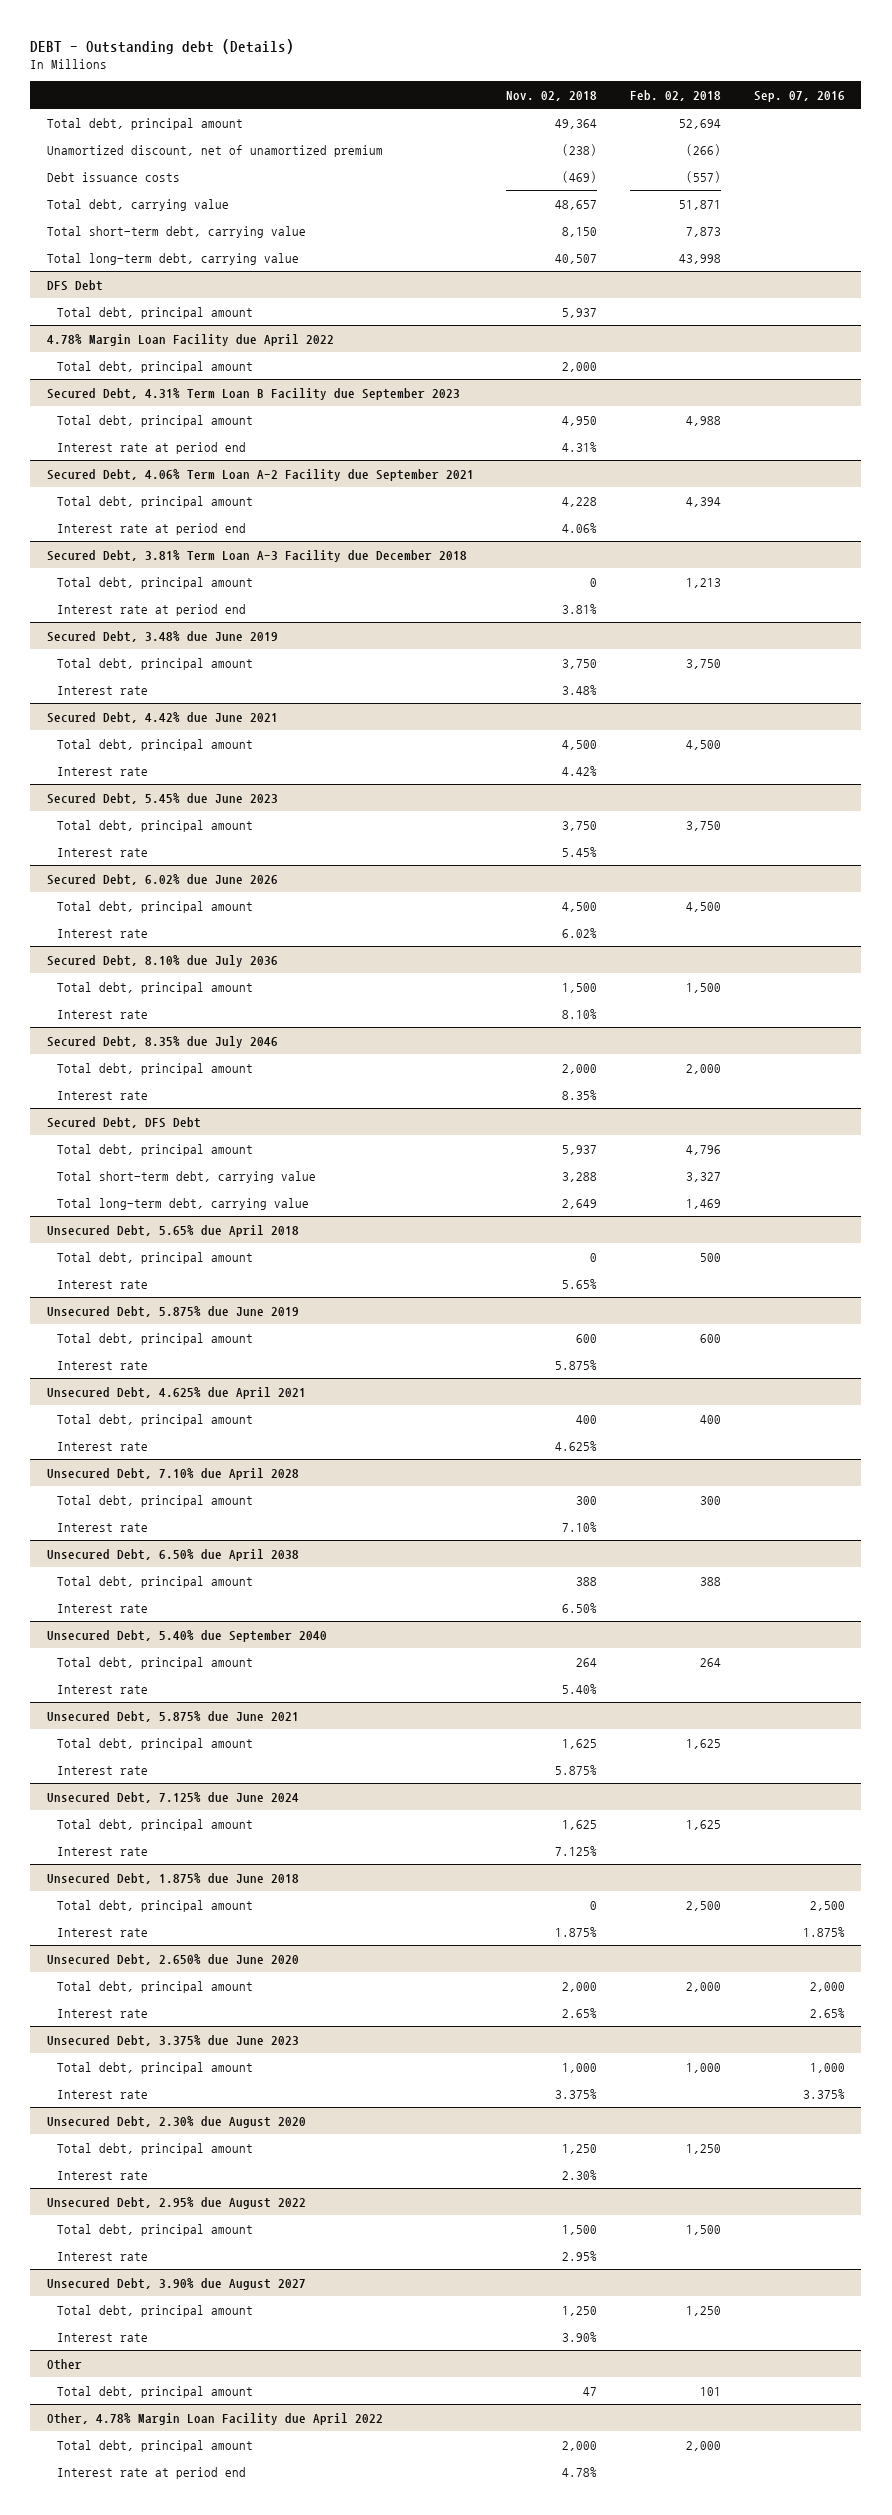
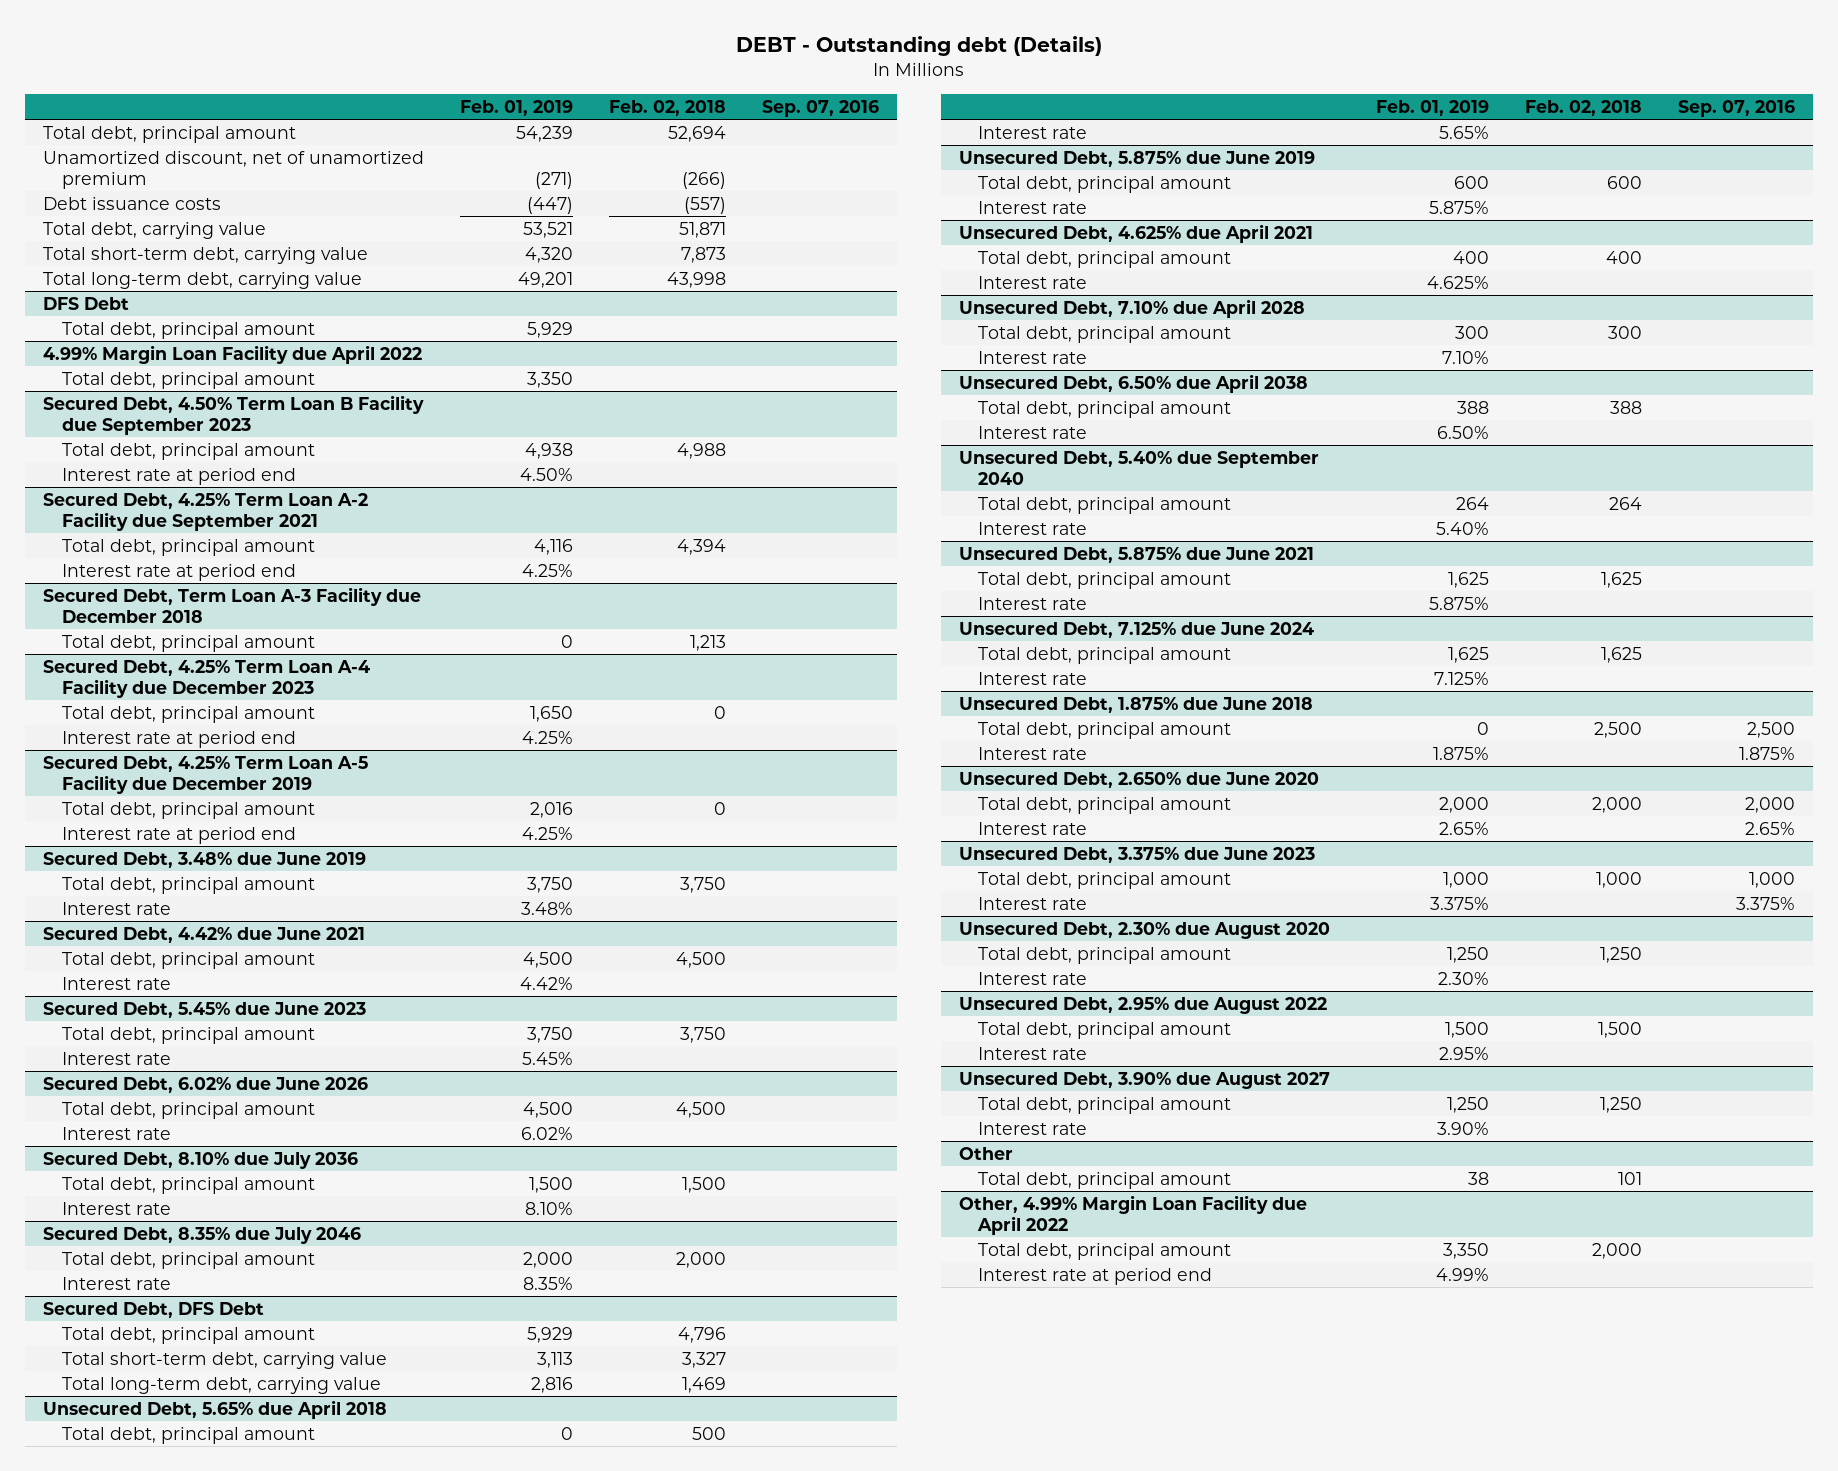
[506,91,598,102] Nov. 02, 2018 -> none
none -> [459,99,573,116] Feb. 01, 2019
[46,333,334,346] 4.78% Margin Loan Facility due April 2022 -> none
[57,360,254,373] Total debt, principal amount -> none
none -> [42,344,422,364] 4.99% Margin Loan Facility due April 2022
none -> [62,371,316,389] Total debt, principal amount
[46,387,460,400] Secured Debt, 4.31% Term Loan B Facility due September 2023 -> [42,394,424,435] Secured Debt, 4.50% Term Loan B Facility due September 2023
[46,468,474,481] Secured Debt, 4.06% Term Loan A-2 Facility due September 2021 -> [42,492,368,531] Secured Debt, 4.25% Term Loan A-2 Facility due September 2021
[46,549,467,562] Secured Debt, 3.81% Term Loan A-3 Facility due December 2018 -> [42,586,421,623] Secured Debt, Term Loan A-3 Facility due December 2018
[57,603,247,616] Interest rate at period end -> none
none -> [42,659,370,698] Secured Debt, 4.25% Term Loan A-4 Facility due December 2023
none -> [62,705,316,723] Total debt, principal amount
none -> [62,730,297,748] Interest rate at period end
none -> [42,755,368,794] Secured Debt, 4.25% Term Loan A-5 Facility due December 2019
none -> [62,801,316,819] Total debt, principal amount
none -> [62,826,297,844] Interest rate at period end
[46,2412,383,2425] Other, 4.78% Margin Loan Facility due April 2022 -> [959,1194,1308,1235] Other, 4.99% Margin Loan Facility due April 2022

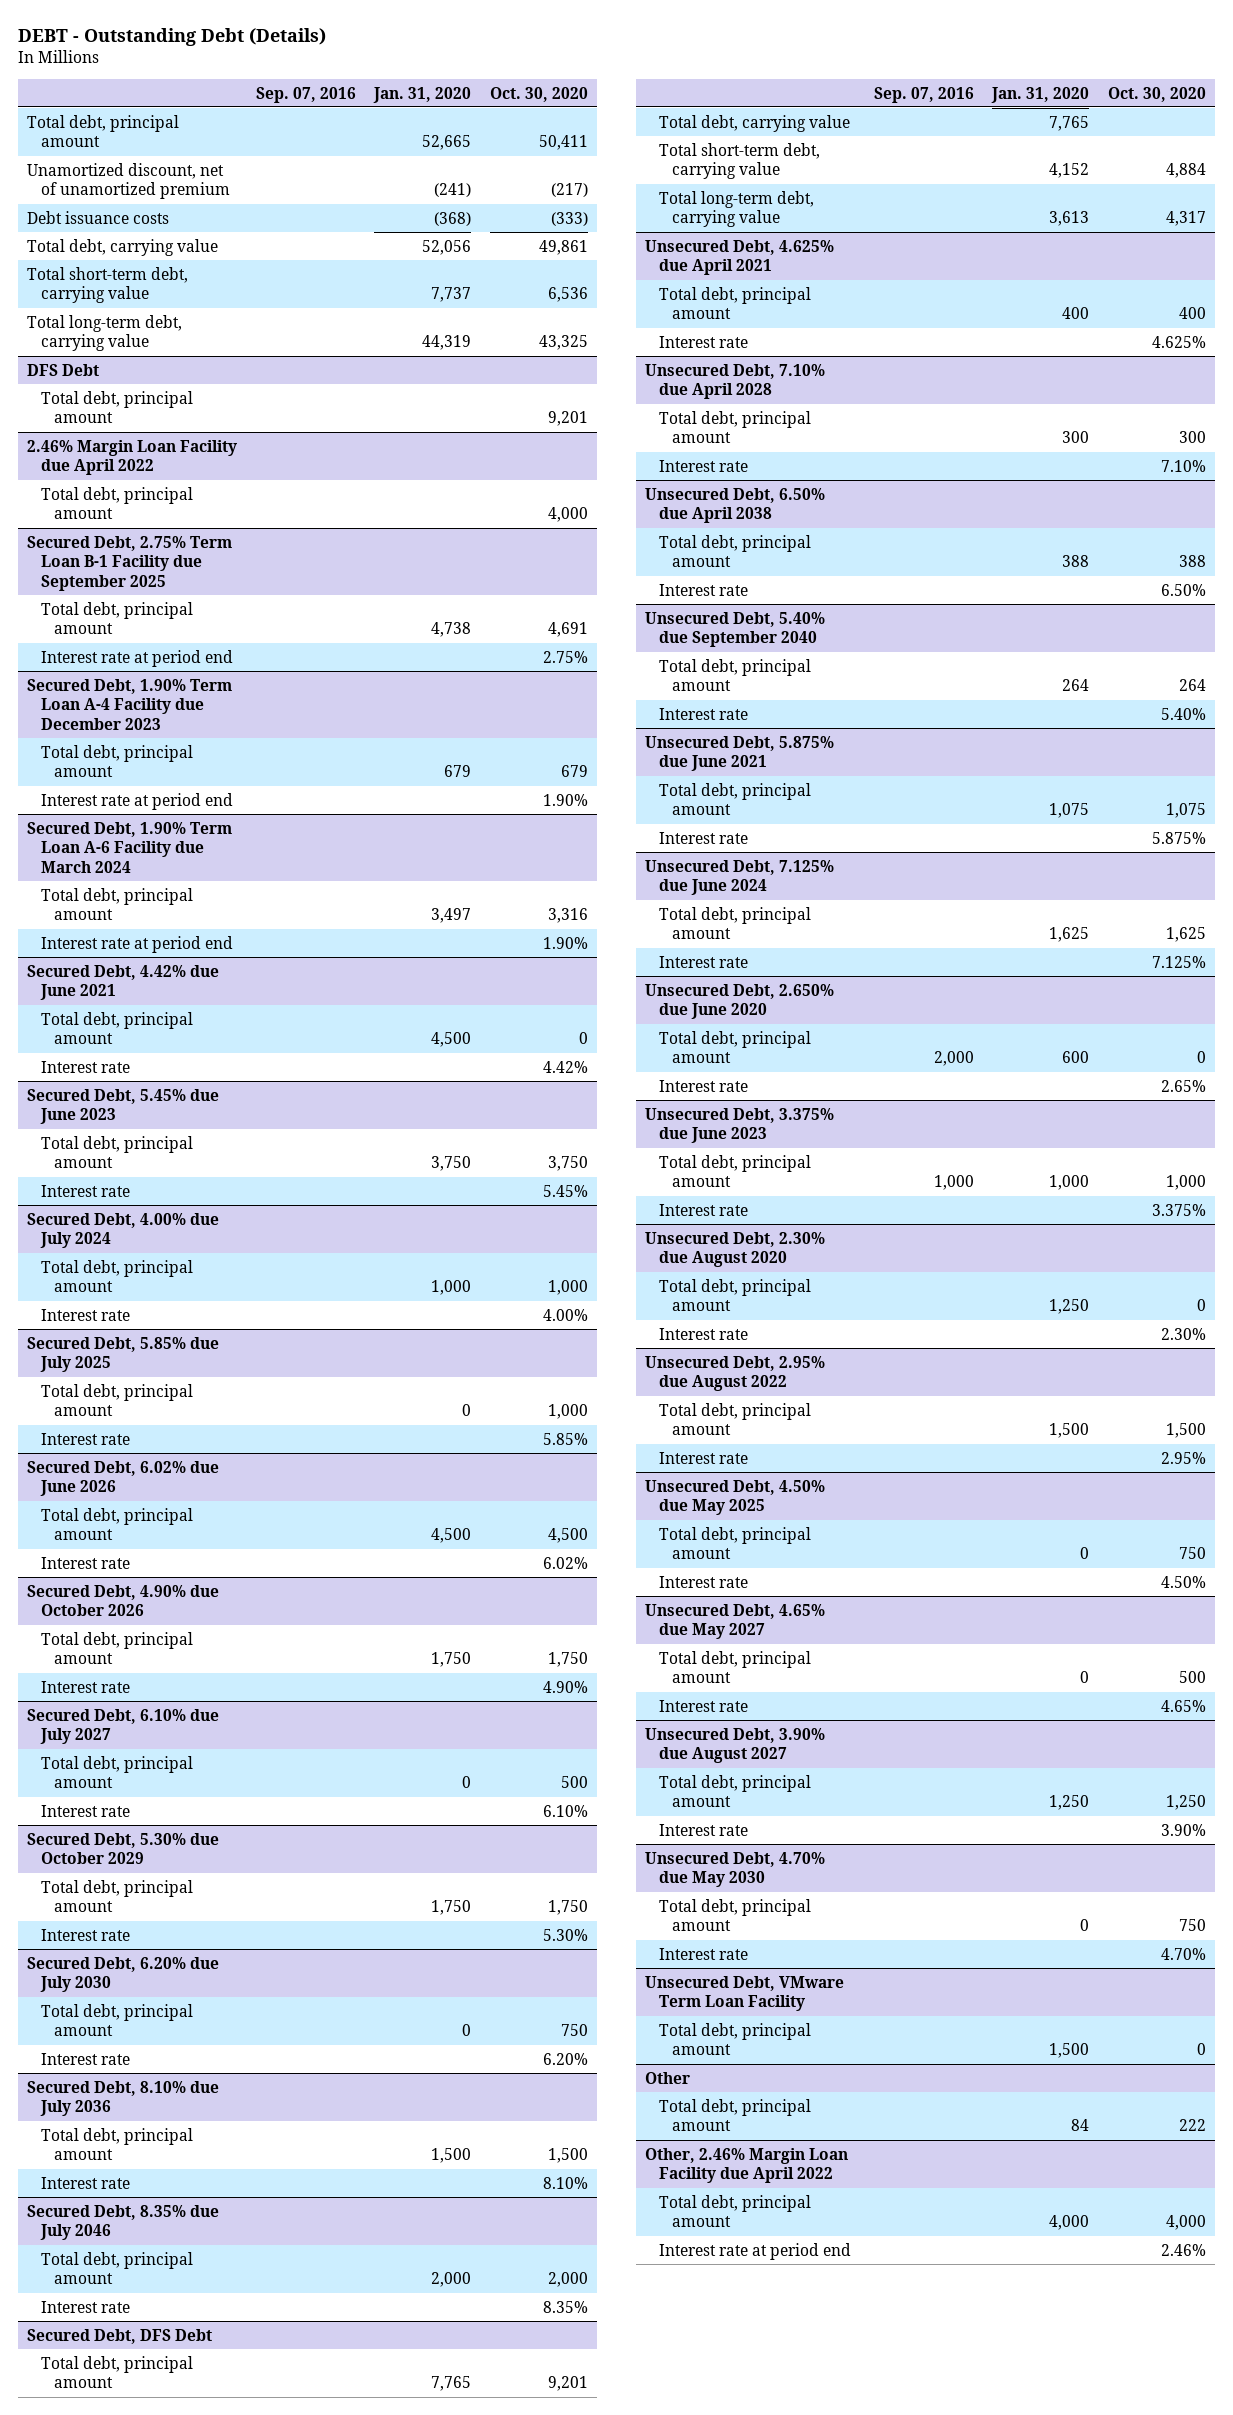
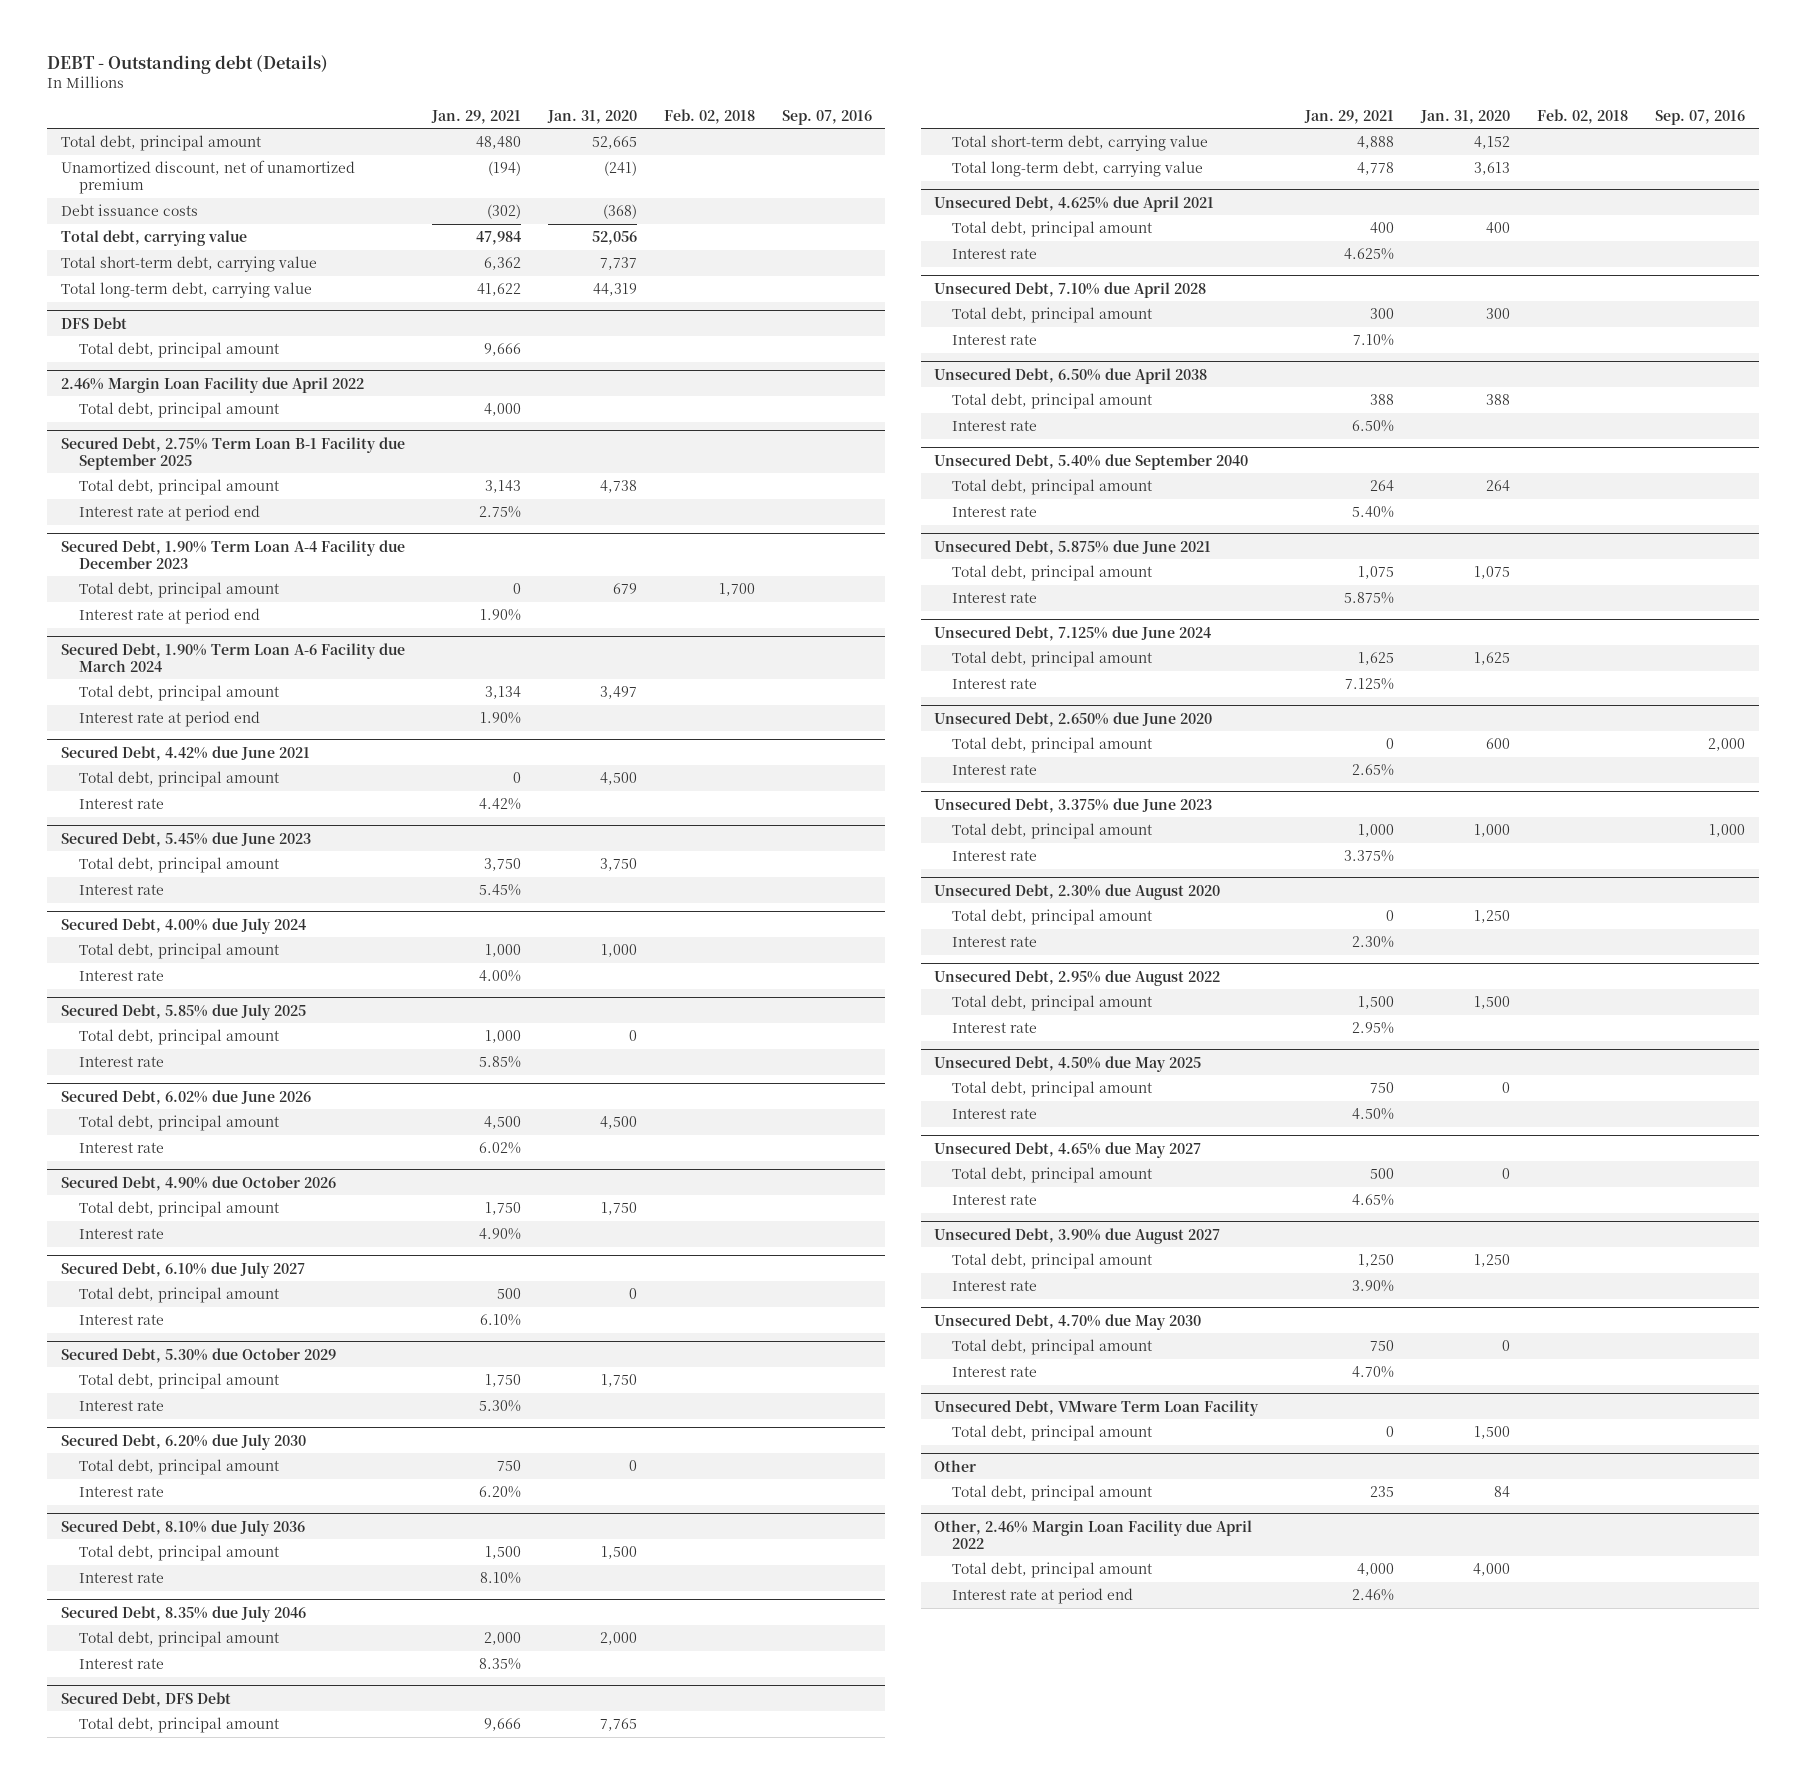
[18,28,327,47] DEBT - Outstanding Debt (Details) -> [47,55,329,75] DEBT - Outstanding debt (Details)
[489,86,588,102] Oct. 30, 2020 -> none
none -> [430,109,521,124] Jan. 29, 2021
none -> [663,108,755,124] Feb. 02, 2018
[658,114,850,132] Total debt, carrying value -> none

